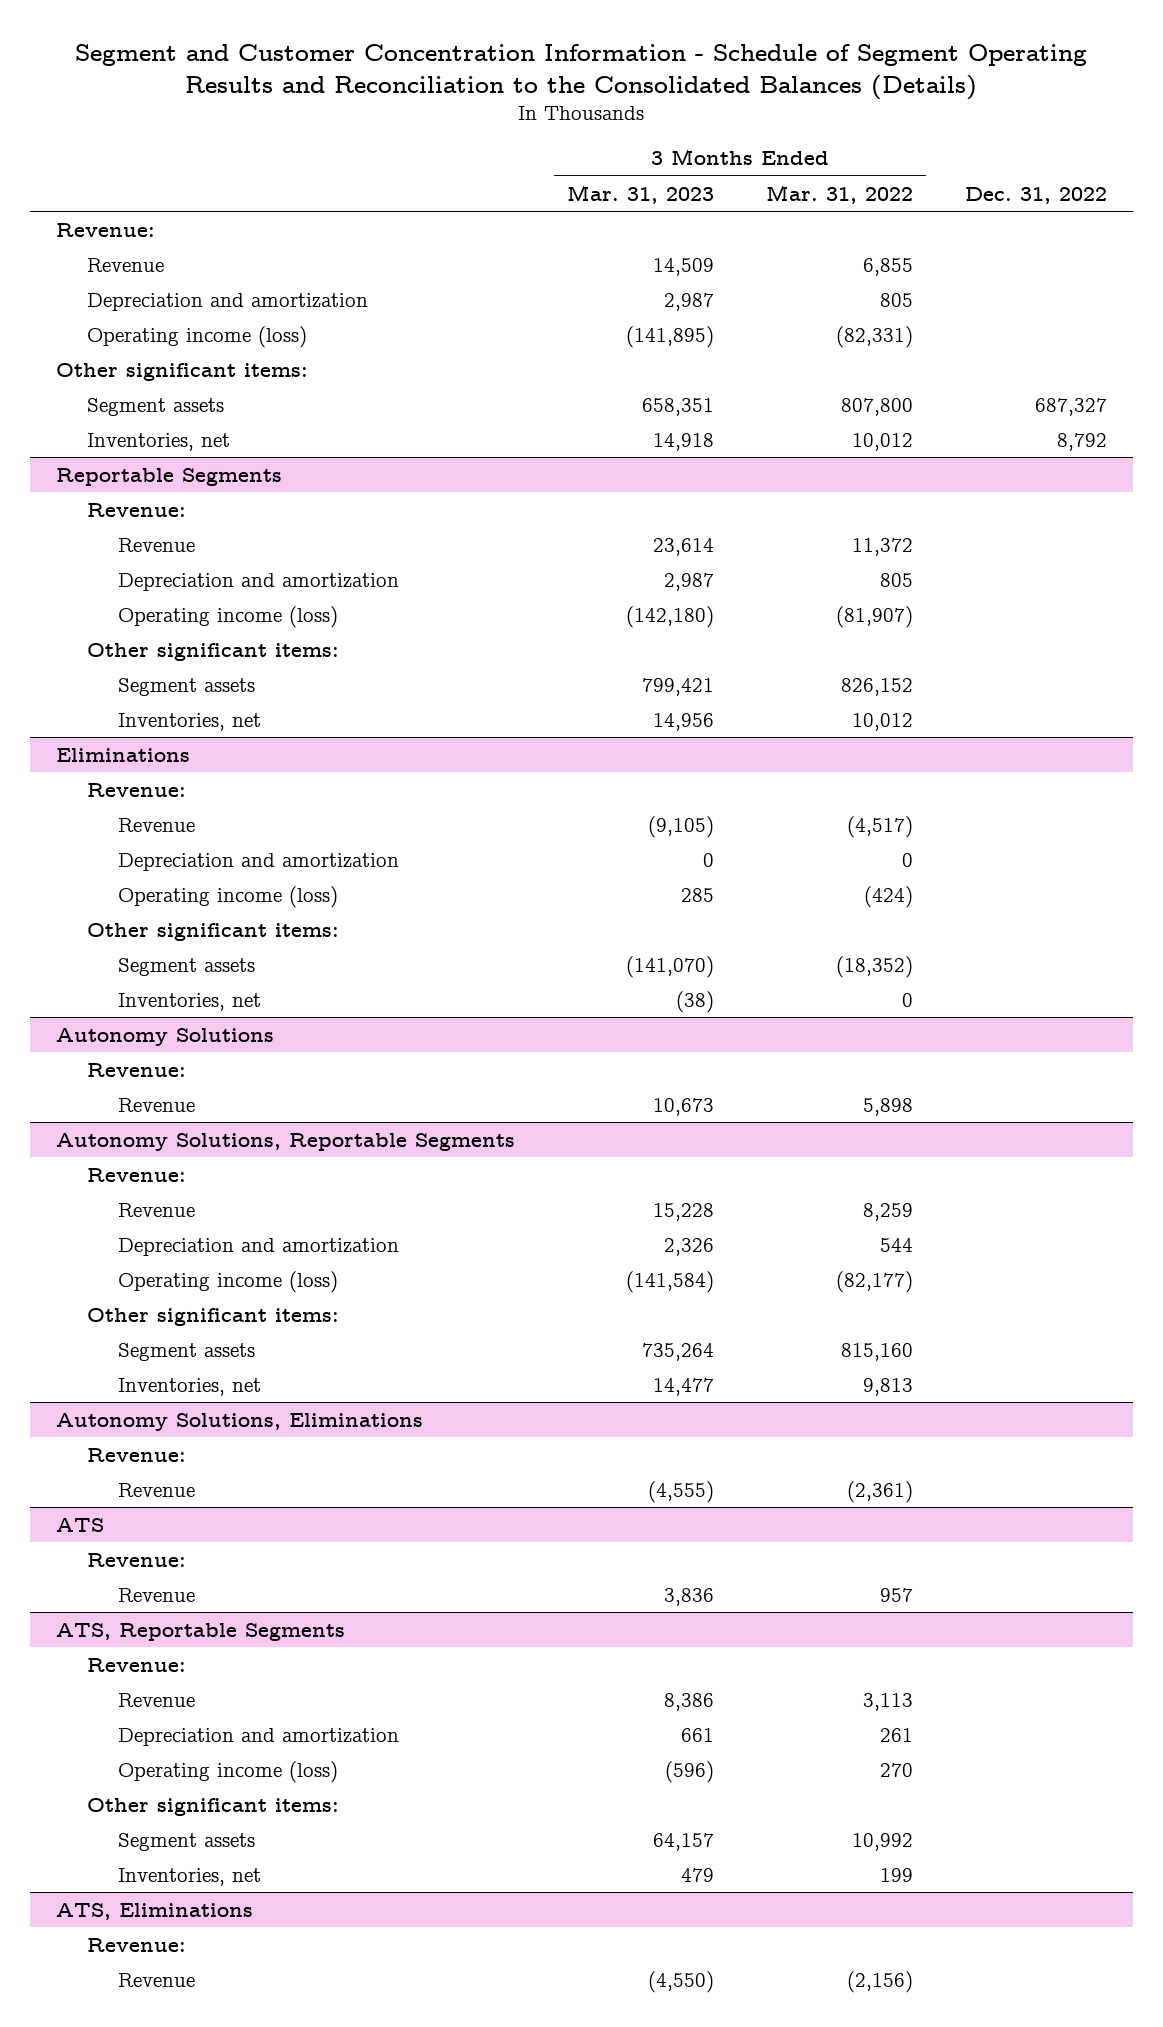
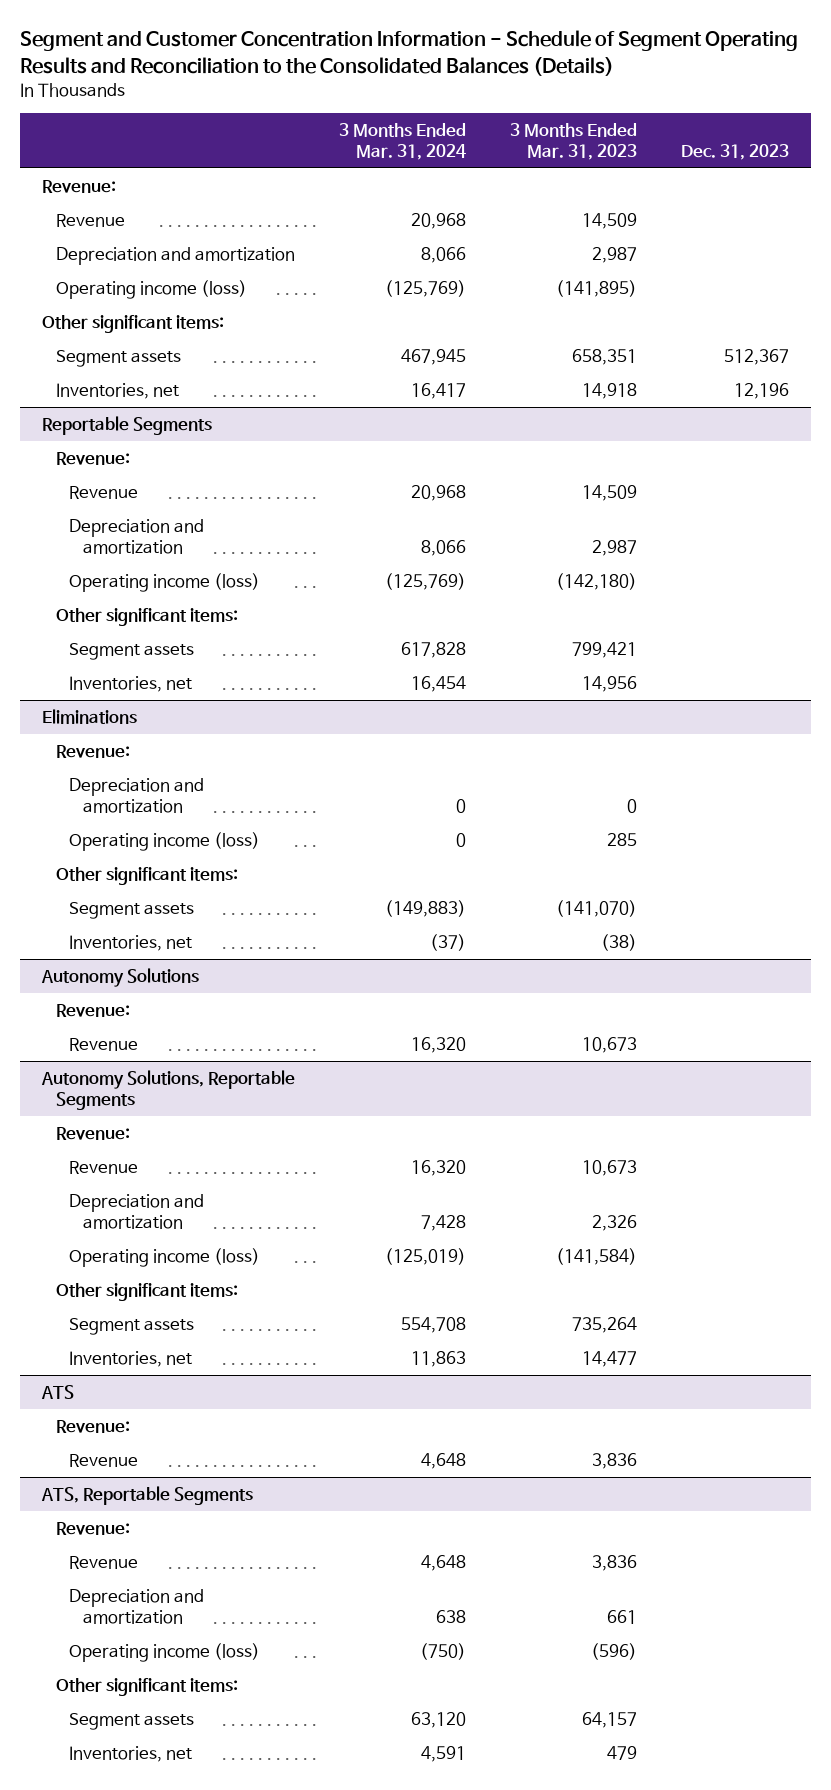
[765,184,913,204] Mar. 31, 2022 -> none
[965,186,1108,204] Dec. 31, 2022 -> none
none -> [339,122,467,161] 3 Months Ended Mar. 31, 2024
none -> [681,144,790,161] Dec. 31, 2023
[652,537,714,556] 23,614 -> [582,484,638,501] 14,509
[117,817,195,832] Revenue -> none
[652,1202,714,1221] 15,228 -> [582,1159,638,1176] 10,673
[55,1412,423,1431] Autonomy Solutions, Eliminations -> none
[86,1447,186,1462] Revenue: -> none
[117,1482,195,1497] Revenue -> none
[663,1692,714,1711] 8,386 -> [592,1554,638,1571] 3,836
[55,1902,253,1920] ATS, Eliminations -> none
[86,1937,186,1952] Revenue: -> none
[117,1972,195,1987] Revenue -> none

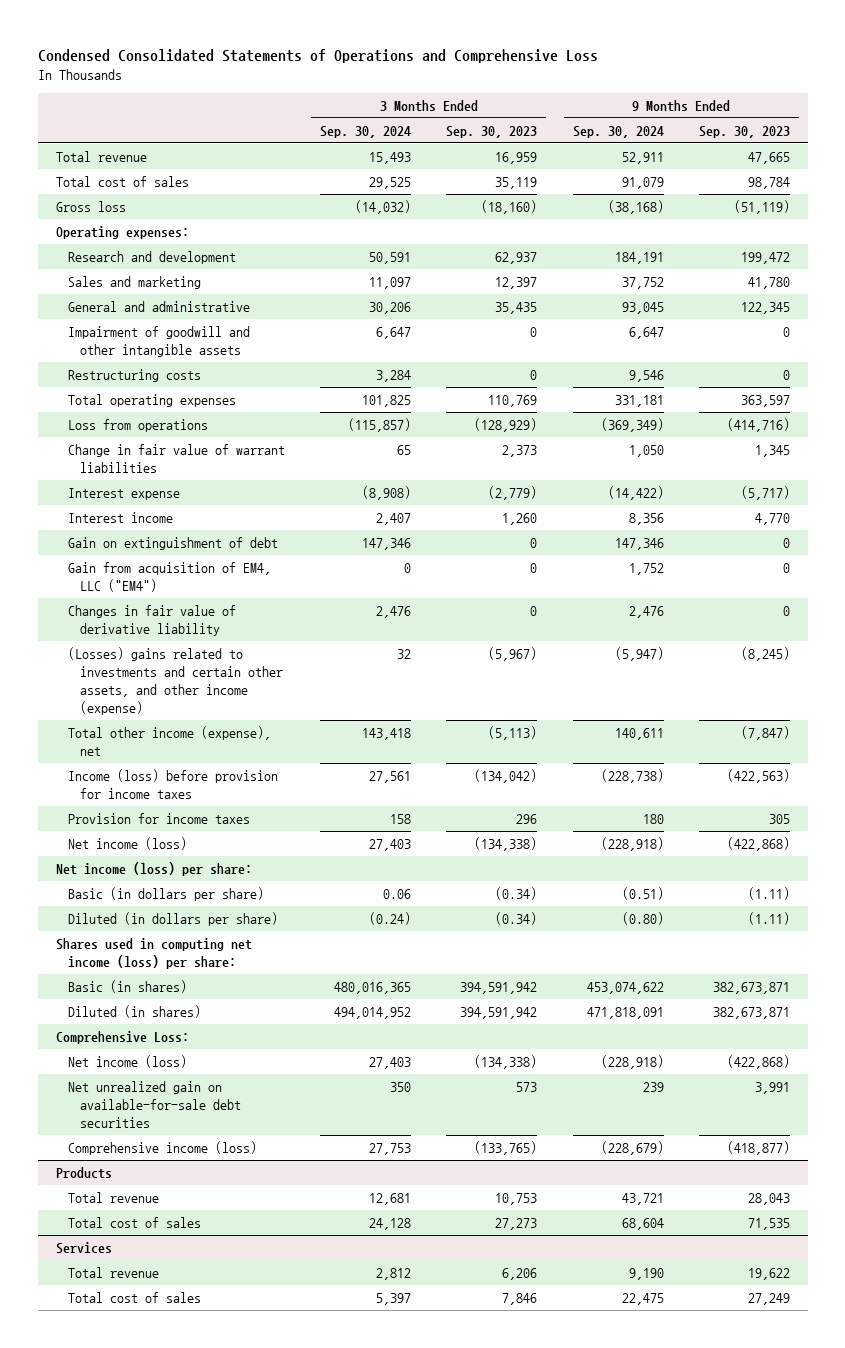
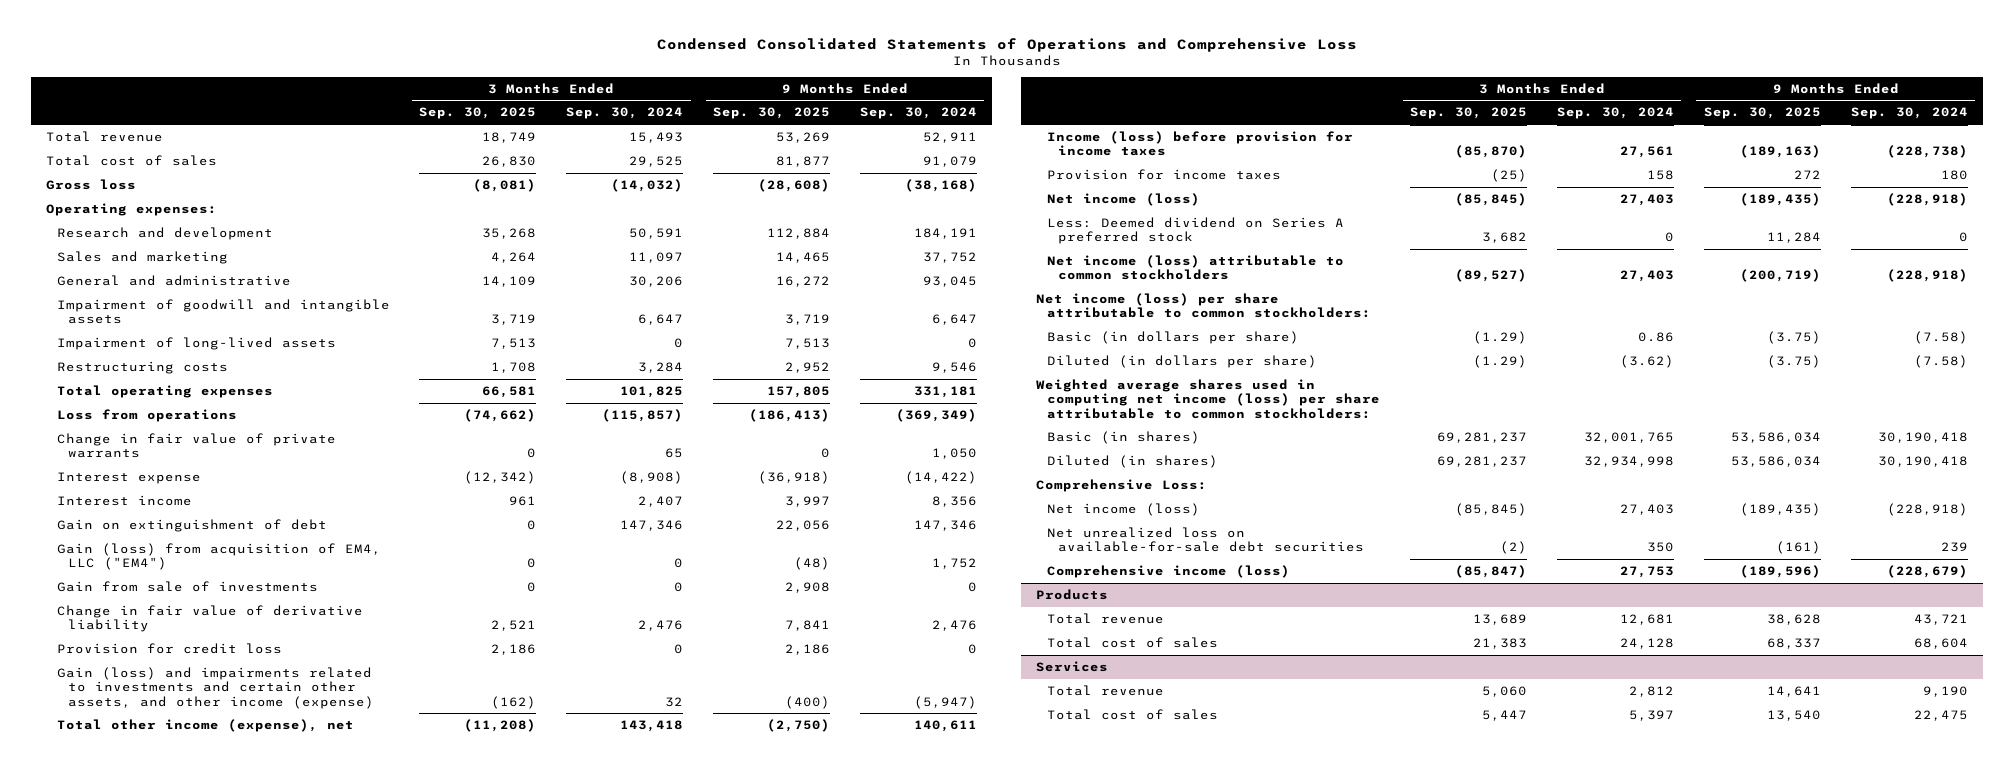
[446,125,538,138] Sep. 30, 2023 -> none
[698,125,790,138] Sep. 30, 2023 -> none
none -> [419,107,537,120] Sep. 30, 2025
none -> [713,107,831,120] Sep. 30, 2025
[67,326,250,358] Impairment of goodwill and other intangible assets -> [56,298,390,325] Impairment of goodwill and intangible assets
none -> [56,336,336,350] Impairment of long-lived assets
[67,444,285,474] Change in fair value of warrant liabilities -> [56,432,336,459] Change in fair value of private warrants
[67,562,271,593] Gain from acquisition of EM4, LLC ("EM4") -> [56,542,381,571] Gain (loss) from acquisition of EM4, LLC ("EM4")
none -> [56,580,318,592] Gain from sale of investments
[67,605,236,637] Changes in fair value of derivative liability -> [56,604,363,633] Change in fair value of derivative liability
none -> [56,642,282,654] Provision for credit loss
[67,647,283,715] (Losses) gains related to investments and certain other assets, and other income (expense) -> [56,666,374,709] Gain (loss) and impairments related to investments and certain other assets, and other income (expense)
none -> [1047,216,1345,245] Less: Deemed dividend on Series A preferred stock
none -> [1047,254,1345,281] Net income (loss) attributable to common stockholders
[55,862,252,877] Net income (loss) per share: -> [1036,292,1372,319] Net income (loss) per share attributable to common stockholders:
[382,889,411,900] 0.06 -> [1637,331,1674,342] 0.86
[621,887,664,901] (0.51) -> [1913,330,1968,344] (7.58)
[368,912,411,926] (0.24) -> [1619,354,1674,368] (3.62)
[621,912,664,926] (0.80) -> [1913,354,1968,368] (7.58)
[55,938,252,970] Shares used in computing net income (loss) per share: -> [1036,378,1381,419] Weighted average shares used in computing net income (loss) per share attributable to common stockholders:
[333,982,411,995] 480,016,365 -> [1583,431,1674,443] 32,001,765
[586,982,664,995] 453,074,622 -> [1877,431,1968,443] 30,190,418
[333,1007,411,1020] 494,014,952 -> [1583,455,1674,467] 32,934,998
[586,1007,664,1020] 471,818,091 -> [1877,455,1968,467] 30,190,418
[67,1081,241,1128] Net unrealized gain on available-for-sale debt securities -> [1047,526,1365,553] Net unrealized loss on available-for-sale debt securities

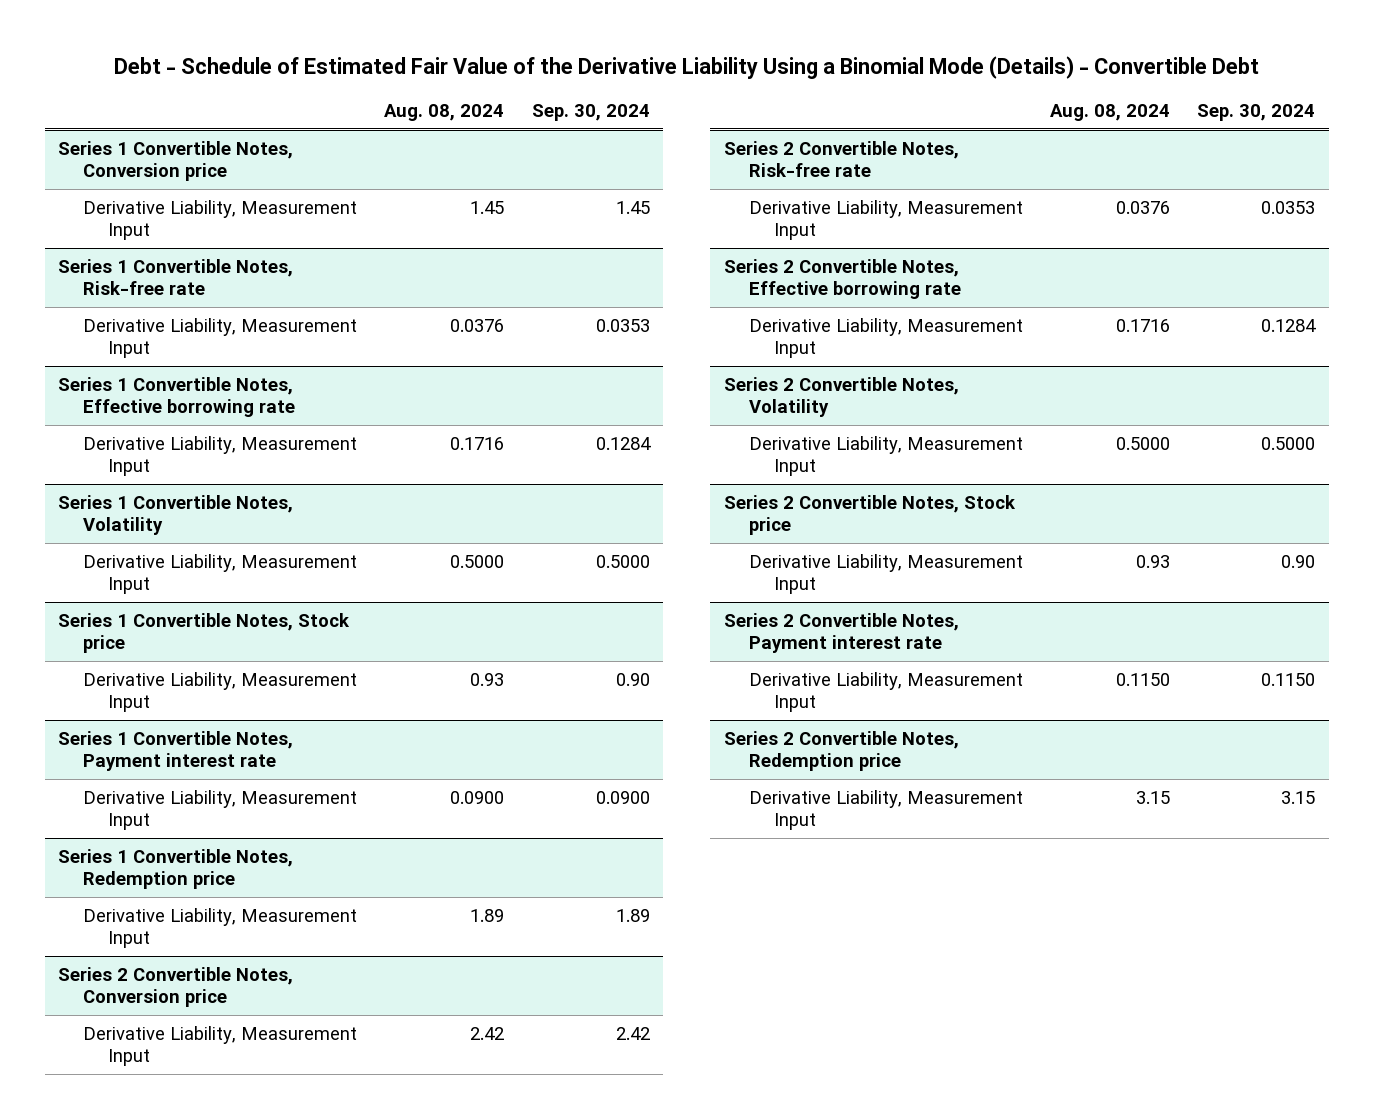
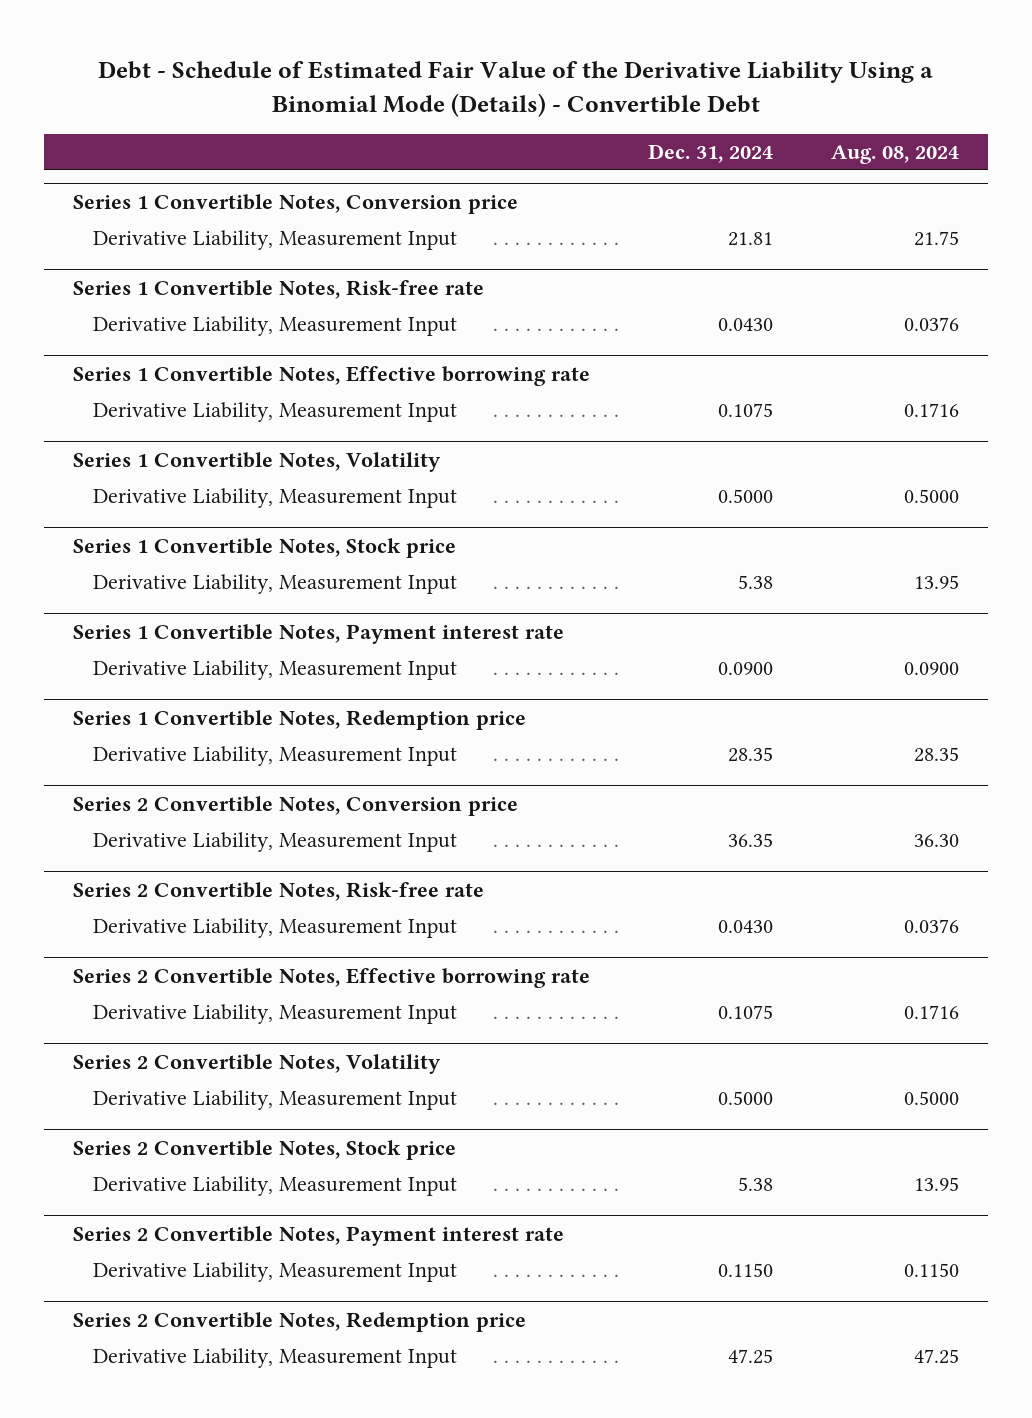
[531,104,650,122] Sep. 30, 2024 -> none
none -> [648,143,774,163] Dec. 31, 2024
[470,200,505,214] 1.45 -> [914,230,960,246] 21.75
[470,672,505,686] 0.93 -> [914,574,960,589] 13.95
[470,908,505,922] 1.89 -> [914,746,960,762] 28.35
[470,1026,505,1040] 2.42 -> [914,833,960,847] 36.30
[1135,554,1170,568] 0.93 -> [914,1176,960,1191] 13.95
[1135,790,1170,804] 3.15 -> [914,1348,960,1364] 47.25

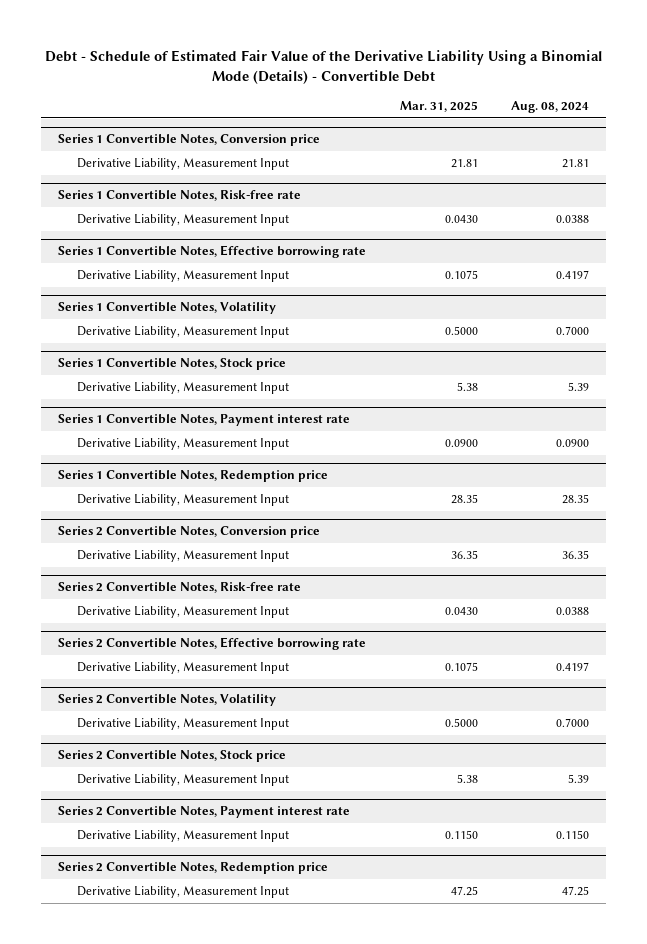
[648,143,774,163] Dec. 31, 2024 -> none
none -> [399,100,478,112] Mar. 31, 2025
[914,230,960,246] 21.75 -> [562,159,590,169] 21.81
[904,316,960,331] 0.0376 -> [556,215,590,224] 0.0388
[904,402,960,417] 0.1716 -> [556,270,590,280] 0.4197
[904,488,960,503] 0.5000 -> [556,326,590,336] 0.7000
[914,574,960,589] 13.95 -> [568,382,590,392] 5.39
[914,833,960,847] 36.30 -> [562,550,590,560] 36.35
[904,918,960,933] 0.0376 -> [556,607,590,616] 0.0388
[904,1004,960,1019] 0.1716 -> [556,662,590,672] 0.4197
[904,1090,960,1105] 0.5000 -> [556,718,590,728] 0.7000
[914,1176,960,1191] 13.95 -> [568,774,590,784] 5.39

